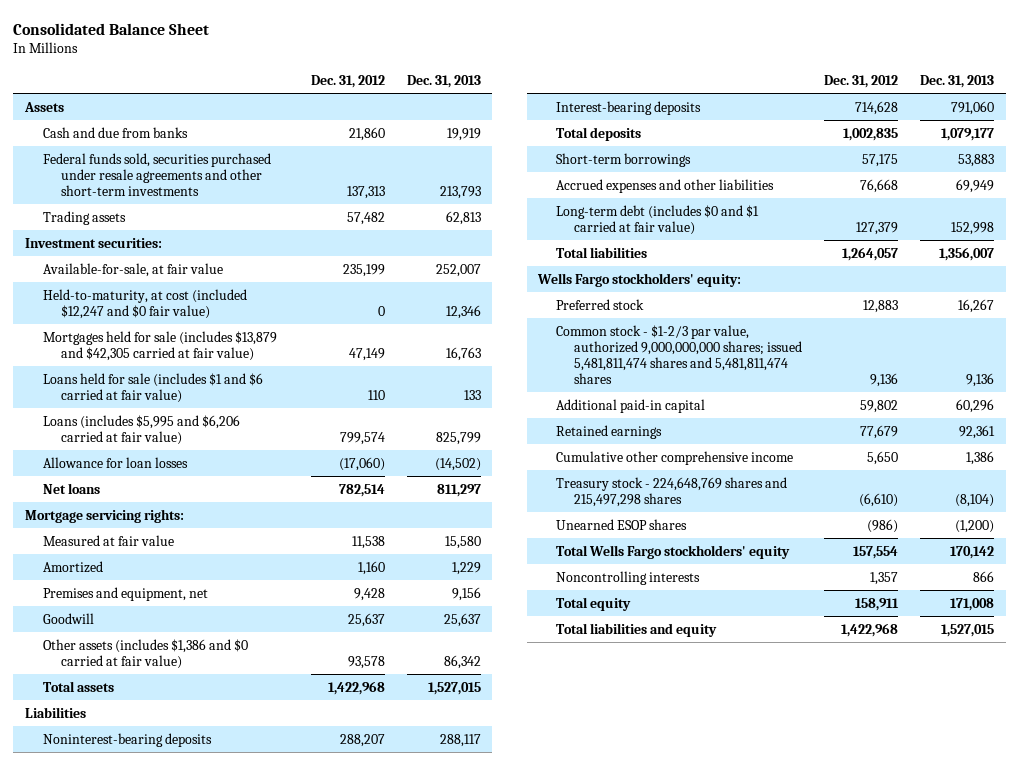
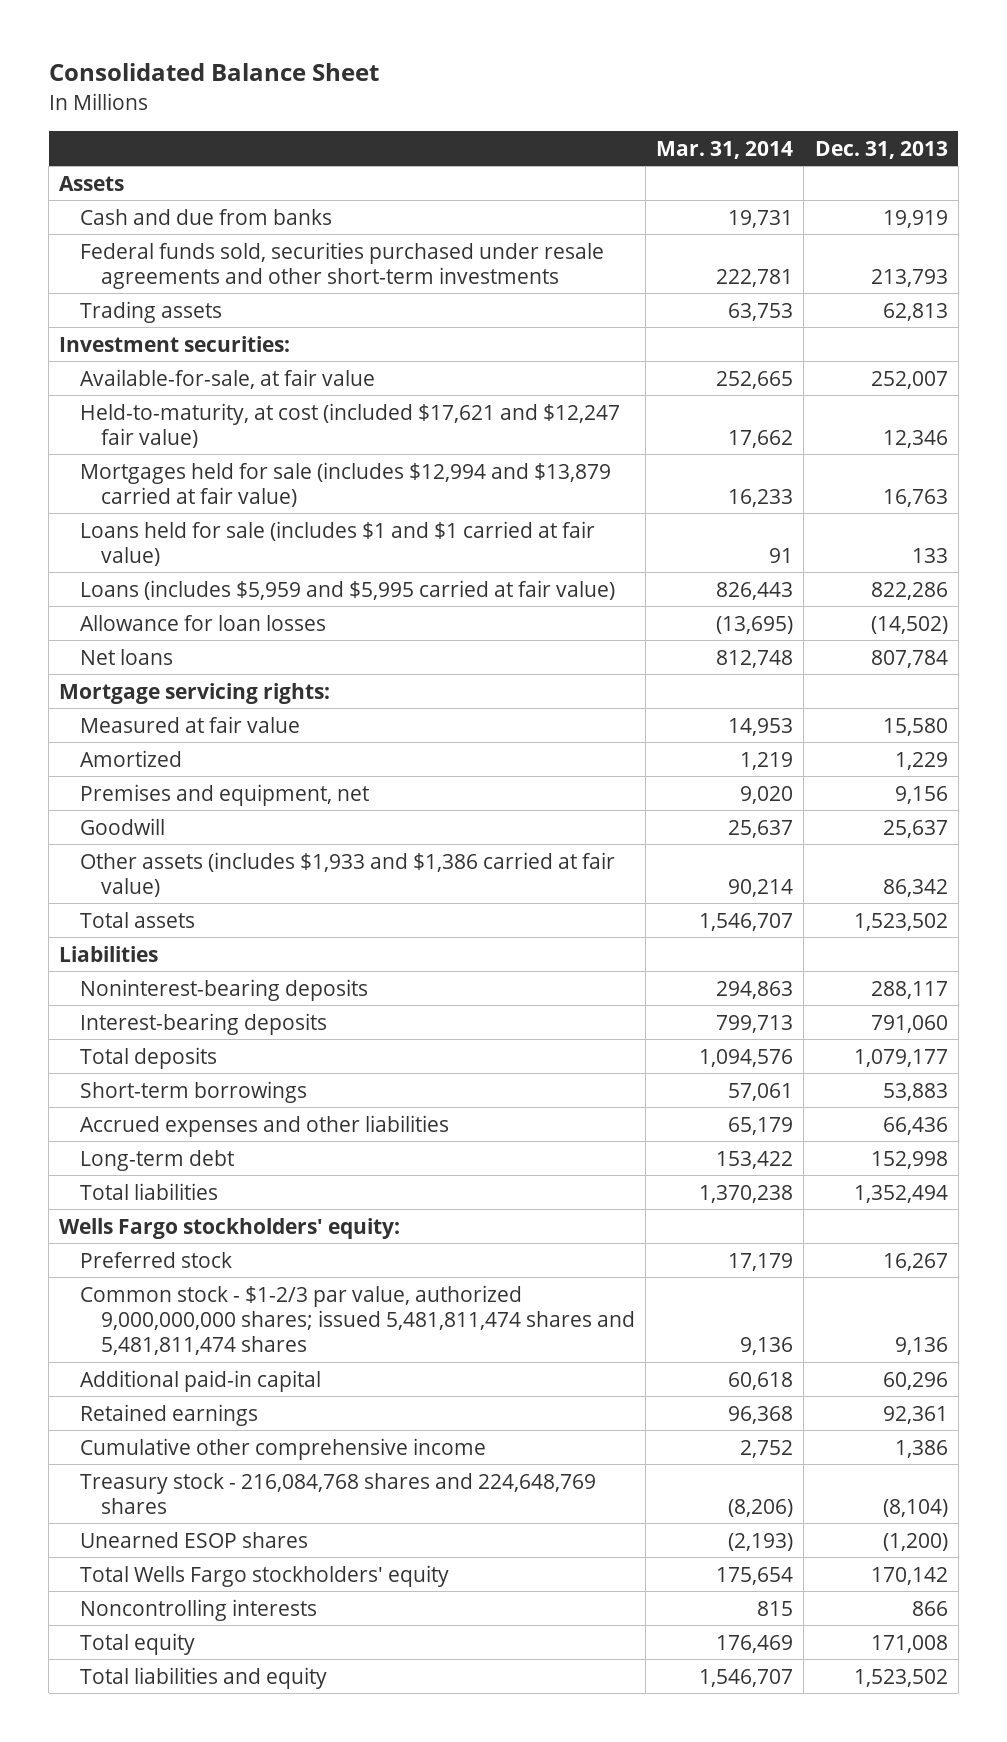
[310,74,385,88] Dec. 31, 2012 -> none
none -> [656,140,794,159] Mar. 31, 2014
[42,288,247,319] Held-to-maturity, at cost (included $12,247 and $0 fair value) -> [80,402,621,448] Held-to-maturity, at cost (included $17,621 and $12,247 fair value)
[42,330,277,361] Mortgages held for sale (includes $13,879 and $42,305 carried at fair value) -> [80,461,612,507] Mortgages held for sale (includes $12,994 and $13,879 carried at fair value)
[42,372,263,403] Loans held for sale (includes $1 and $6 carried at fair value) -> [80,520,596,566] Loans held for sale (includes $1 and $1 carried at fair value)
[42,414,240,445] Loans (includes $5,995 and $6,206 carried at fair value) -> [80,579,616,600] Loans (includes $5,959 and $5,995 carried at fair value)
[436,431,482,445] 825,799 -> [870,581,948,600] 822,286
[437,483,482,497] 811,297 -> [870,649,948,668] 807,784
[42,638,248,669] Other assets (includes $1,386 and $0 carried at fair value) -> [80,851,616,897] Other assets (includes $1,933 and $1,386 carried at fair value)
[428,681,482,695] 1,527,015 -> [853,912,948,931] 1,523,502
[956,178,995,193] 69,949 -> [882,1116,948,1135] 66,436
[555,204,759,235] Long-term debt (includes $0 and $1 carried at fair value) -> [80,1149,235,1171] Long-term debt
[939,246,995,261] 1,356,007 -> [853,1184,948,1203] 1,352,494
[555,476,787,507] Treasury stock - 224,648,769 shares and 215,497,298 shares -> [80,1472,597,1514] Treasury stock - 216,084,768 shares and 224,648,769 shares
[941,623,995,637] 1,527,015 -> [853,1668,948,1687] 1,523,502

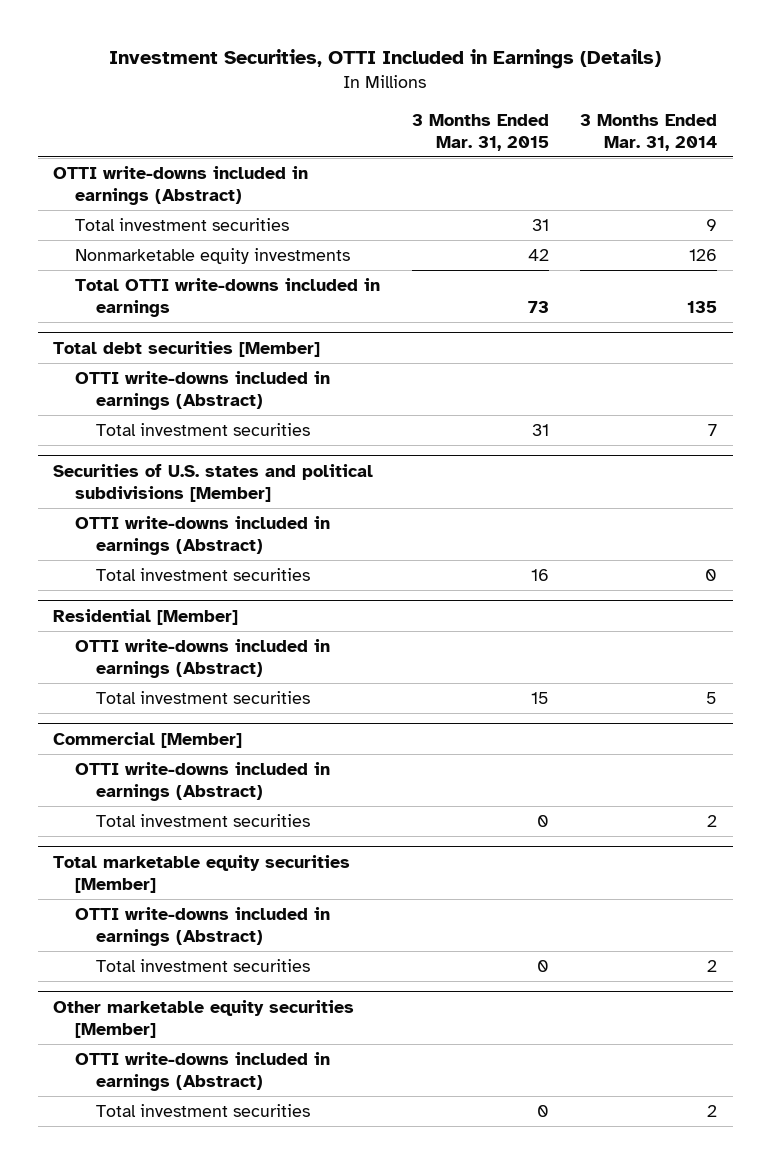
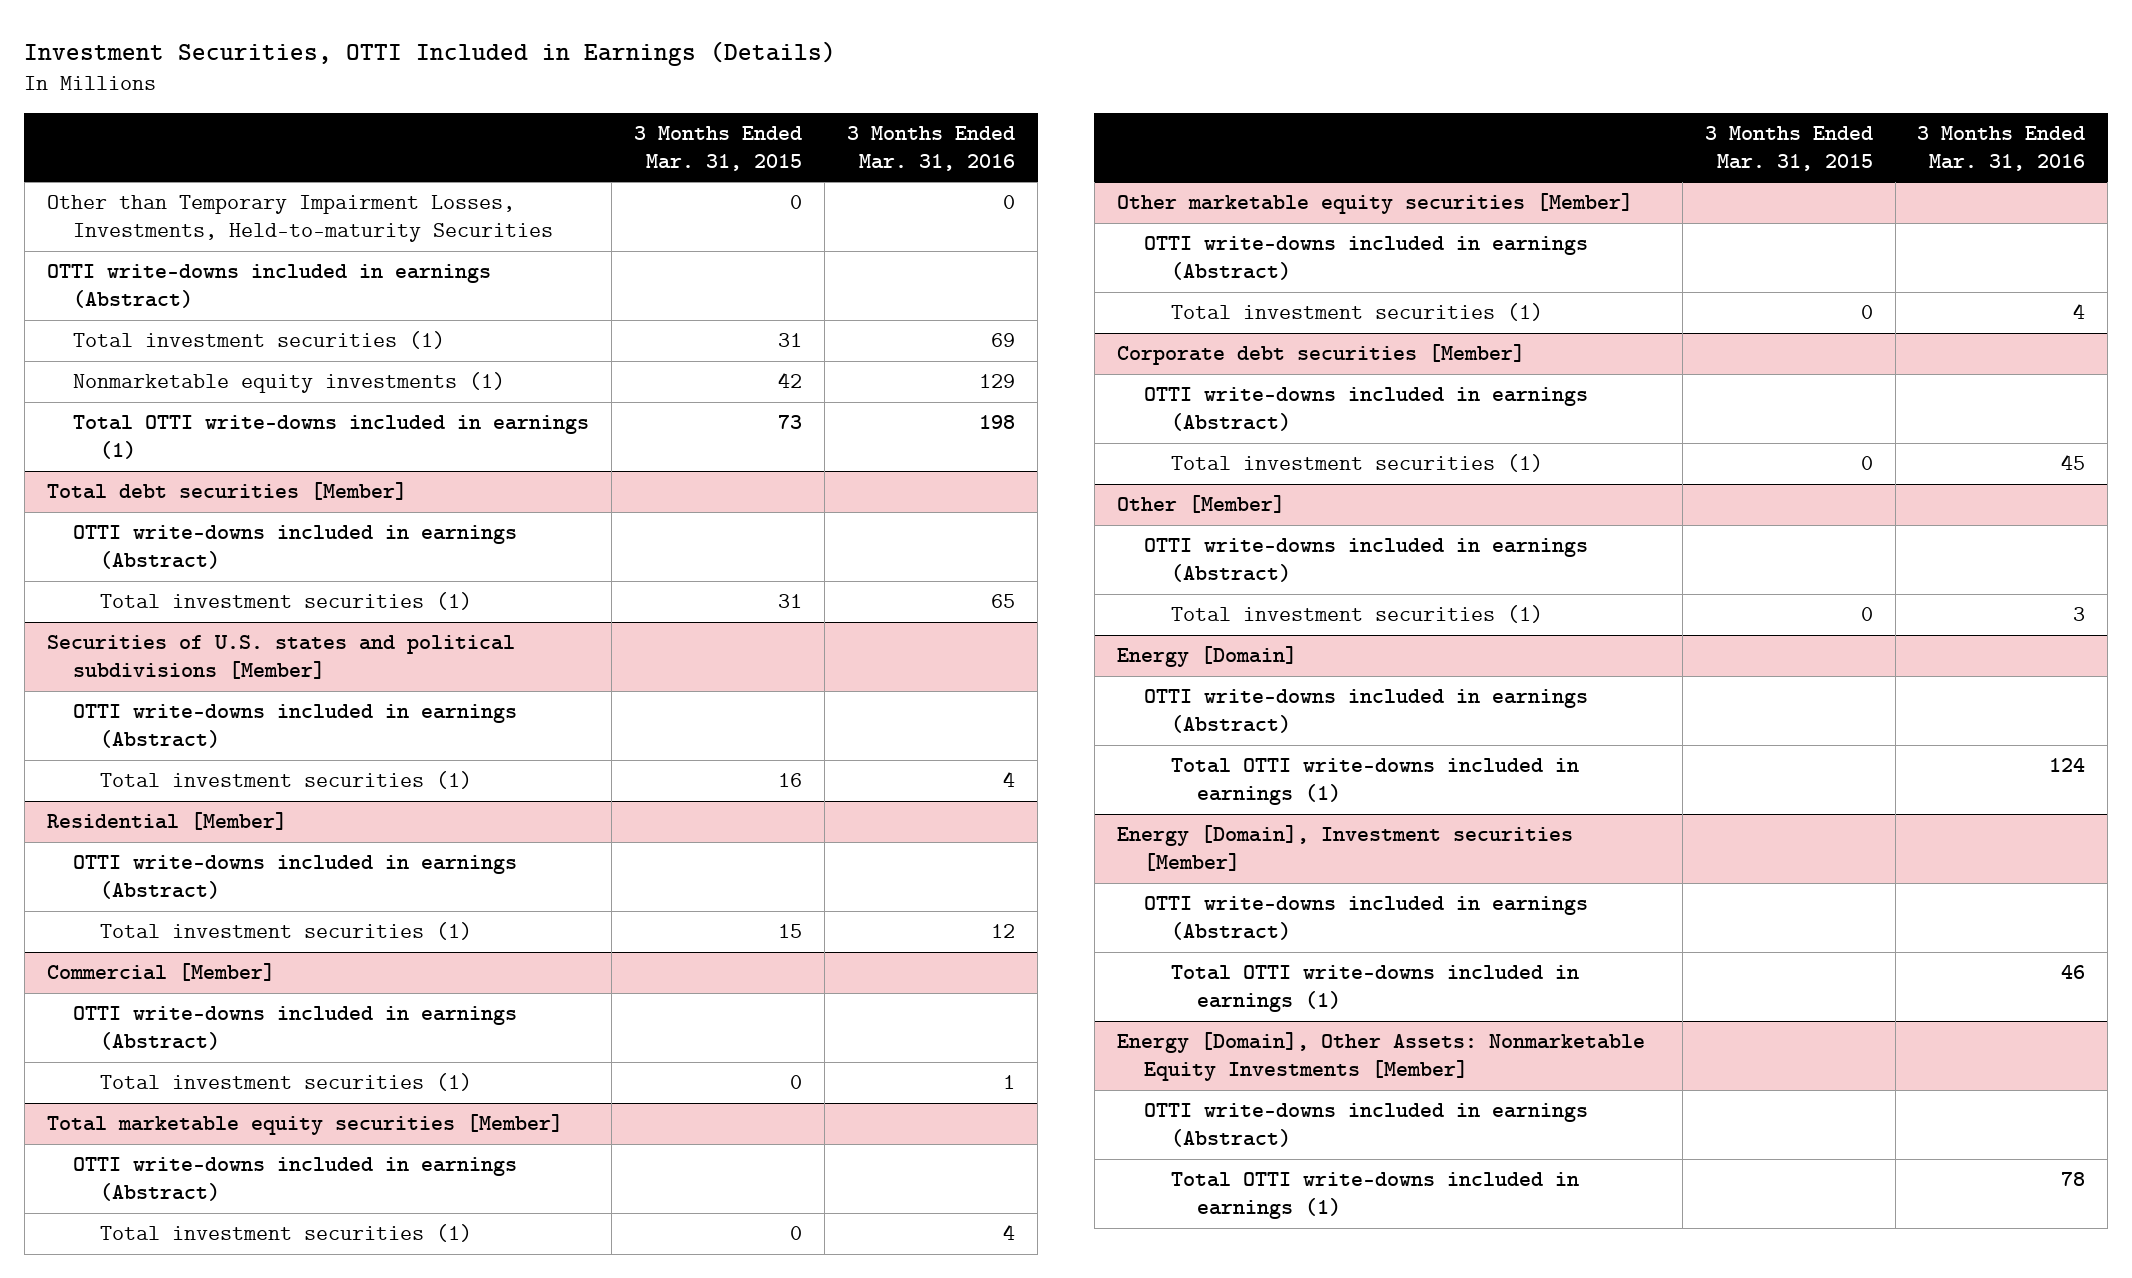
[580,113,718,151] 3 Months Ended Mar. 31, 2014 -> none
none -> [847,126,1016,171] 3 Months Ended Mar. 31, 2016
none -> [46,195,554,243] Other than Temporary Impairment Losses, Investments, Held-to-maturity Securities
[74,217,289,231] Total investment securities -> [73,331,446,350] Total investment securities (1)
[74,247,350,264] Nonmarketable equity investments -> [73,372,506,394] Nonmarketable equity investments (1)
[74,277,380,317] Total OTTI write-downs included in earnings -> [73,415,590,460] Total OTTI write-downs included in earnings (1)
[96,422,311,436] Total investment securities -> [100,592,473,611] Total investment securities (1)
[96,567,311,581] Total investment securities -> [100,771,473,790] Total investment securities (1)
[96,690,311,704] Total investment securities -> [100,922,473,941] Total investment securities (1)
[96,813,311,827] Total investment securities -> [100,1073,473,1092] Total investment securities (1)
[96,958,311,972] Total investment securities -> [100,1224,473,1243] Total investment securities (1)
[96,1103,311,1117] Total investment securities -> [1170,303,1543,322] Total investment securities (1)
none -> [1116,344,1525,366] Corporate debt securities [Member]
none -> [1143,387,1588,432] OTTI write-downs included in earnings (Abstract)
none -> [1170,454,1543,473] Total investment securities (1)
none -> [1116,495,1285,514] Other [Member]
none -> [1143,538,1588,583] OTTI write-downs included in earnings (Abstract)
none -> [1170,605,1543,624] Total investment securities (1)
none -> [1116,646,1297,668] Energy [Domain]
none -> [1143,689,1588,734] OTTI write-downs included in earnings (Abstract)
none -> [1170,758,1579,806] Total OTTI write-downs included in earnings (1)
none -> [1116,825,1573,872] Energy [Domain], Investment securities [Member]
none -> [1143,896,1588,941] OTTI write-downs included in earnings (Abstract)
none -> [1170,965,1579,1013] Total OTTI write-downs included in earnings (1)
none -> [1116,1032,1645,1082] Energy [Domain], Other Assets: Nonmarketable Equity Investments [Member]
none -> [1143,1103,1588,1148] OTTI write-downs included in earnings (Abstract)
none -> [1170,1172,1579,1220] Total OTTI write-downs included in earnings (1)

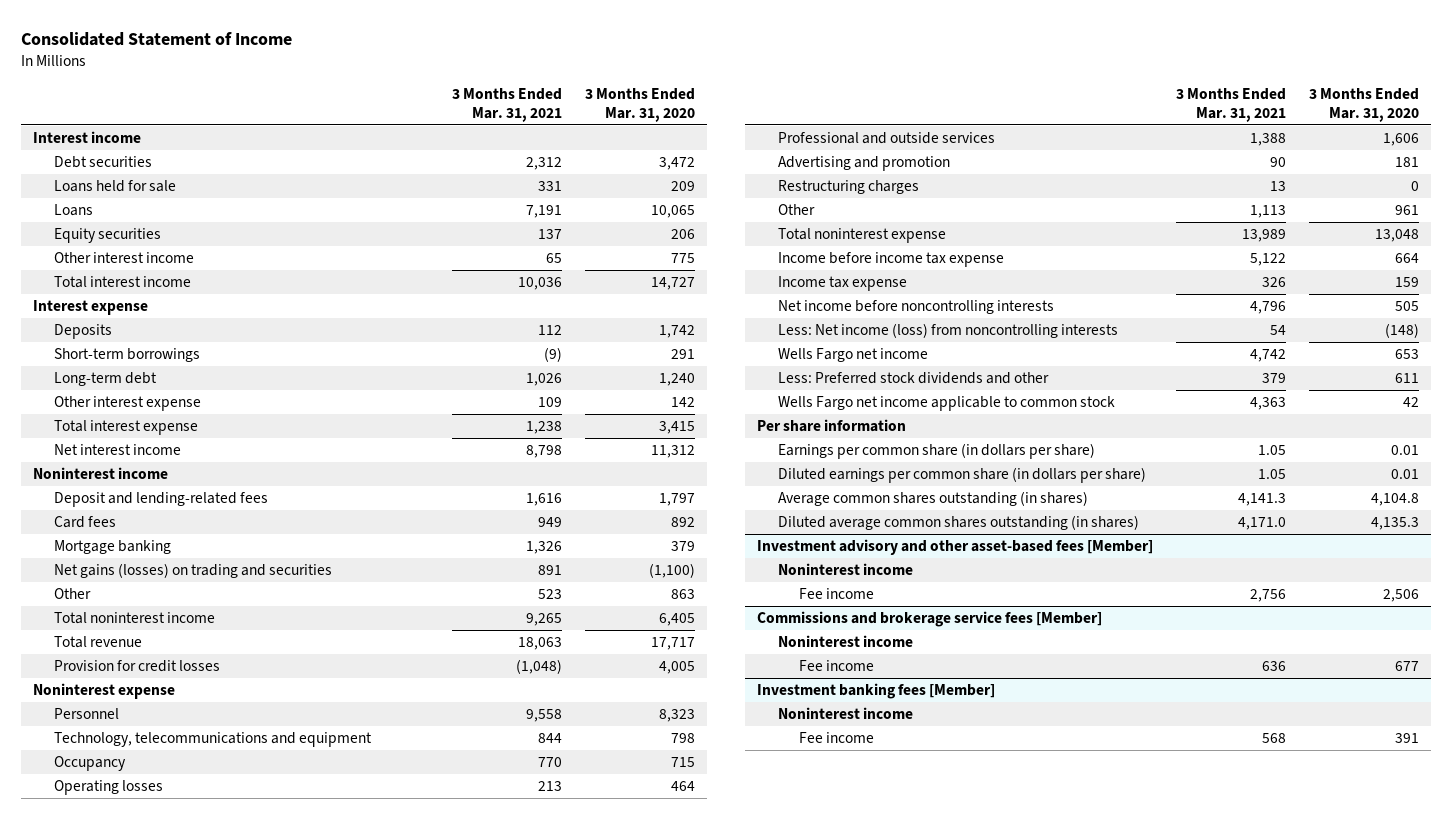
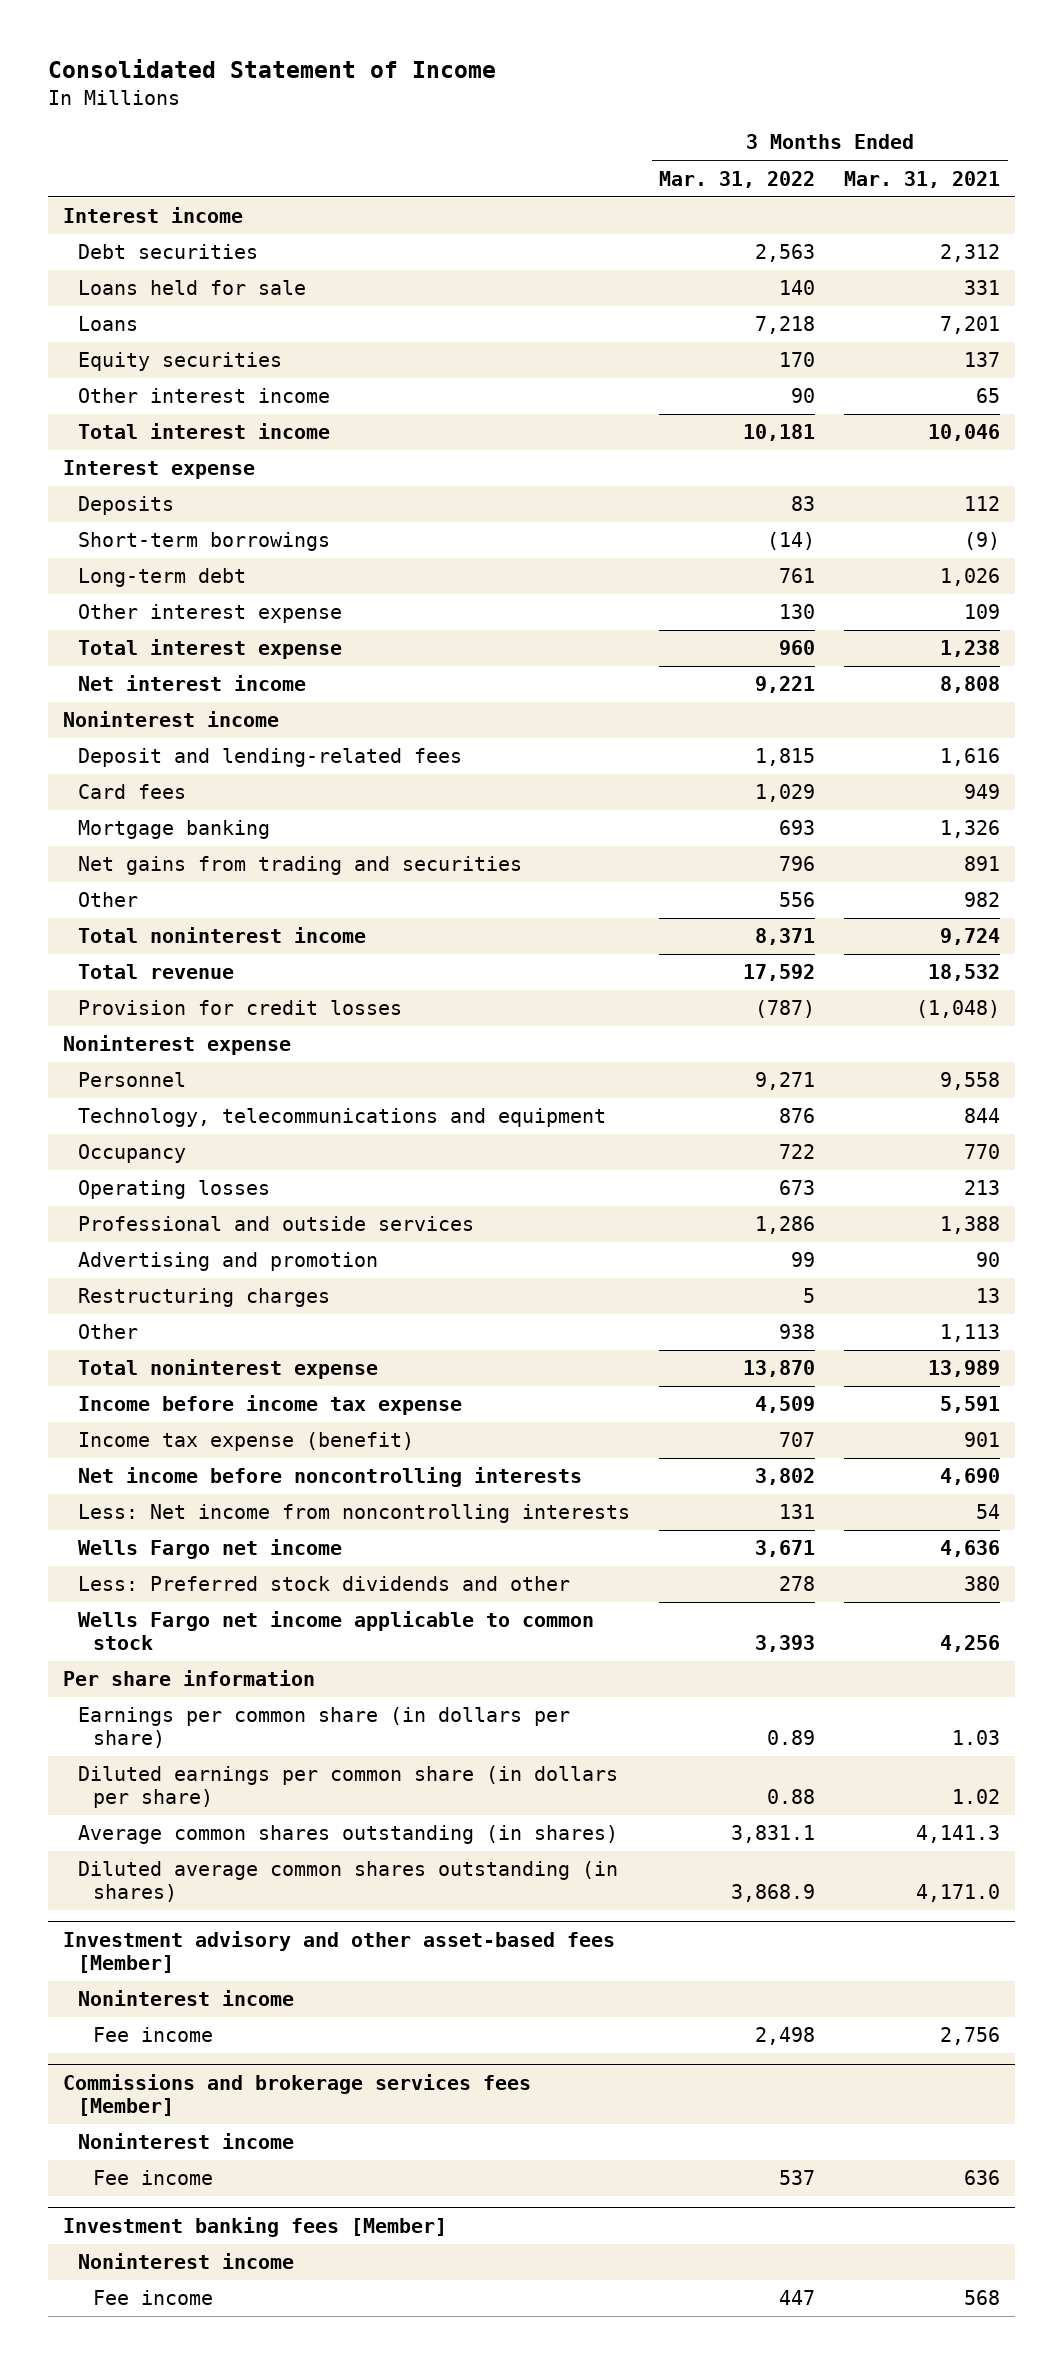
[585,88,696,122] 3 Months Ended Mar. 31, 2020 -> none
none -> [659,170,816,188] Mar. 31, 2022
[525,205,562,219] 7,191 -> [940,316,1001,335] 7,201
[517,277,562,291] 10,036 -> [928,424,1001,442] 10,046
[525,445,562,459] 8,798 -> [940,676,1001,694] 8,808
[54,563,333,579] Net gains (losses) on trading and securities -> [77,856,522,876] Net gains from trading and securities
[537,589,562,600] 523 -> [964,892,1001,908] 982
[525,613,562,627] 9,265 -> [940,928,1001,946] 9,724
[517,637,562,651] 18,063 -> [928,964,1001,982] 18,532
[1250,253,1287,267] 5,122 -> [940,1396,1001,1414] 5,591
[778,276,908,292] Income tax expense -> [77,1432,414,1452] Income tax expense (benefit)
[1262,277,1287,288] 326 -> [964,1432,1001,1448] 901
[1250,301,1287,315] 4,796 -> [940,1468,1001,1486] 4,690
[778,323,1119,339] Less: Net income (loss) from noncontrolling interests -> [77,1504,630,1524] Less: Net income from noncontrolling interests
[1250,349,1287,363] 4,742 -> [940,1540,1001,1558] 4,636
[1262,373,1287,384] 379 -> [964,1576,1001,1592] 380
[1250,397,1287,411] 4,363 -> [940,1635,1001,1653] 4,256
[1258,445,1287,456] 1.05 -> [952,1730,1001,1746] 1.03
[1258,469,1287,480] 1.05 -> [952,1789,1001,1805] 1.02
[757,611,1103,628] Commissions and brokerage service fees [Member] -> [62,2073,531,2116] Commissions and brokerage services fees [Member]

